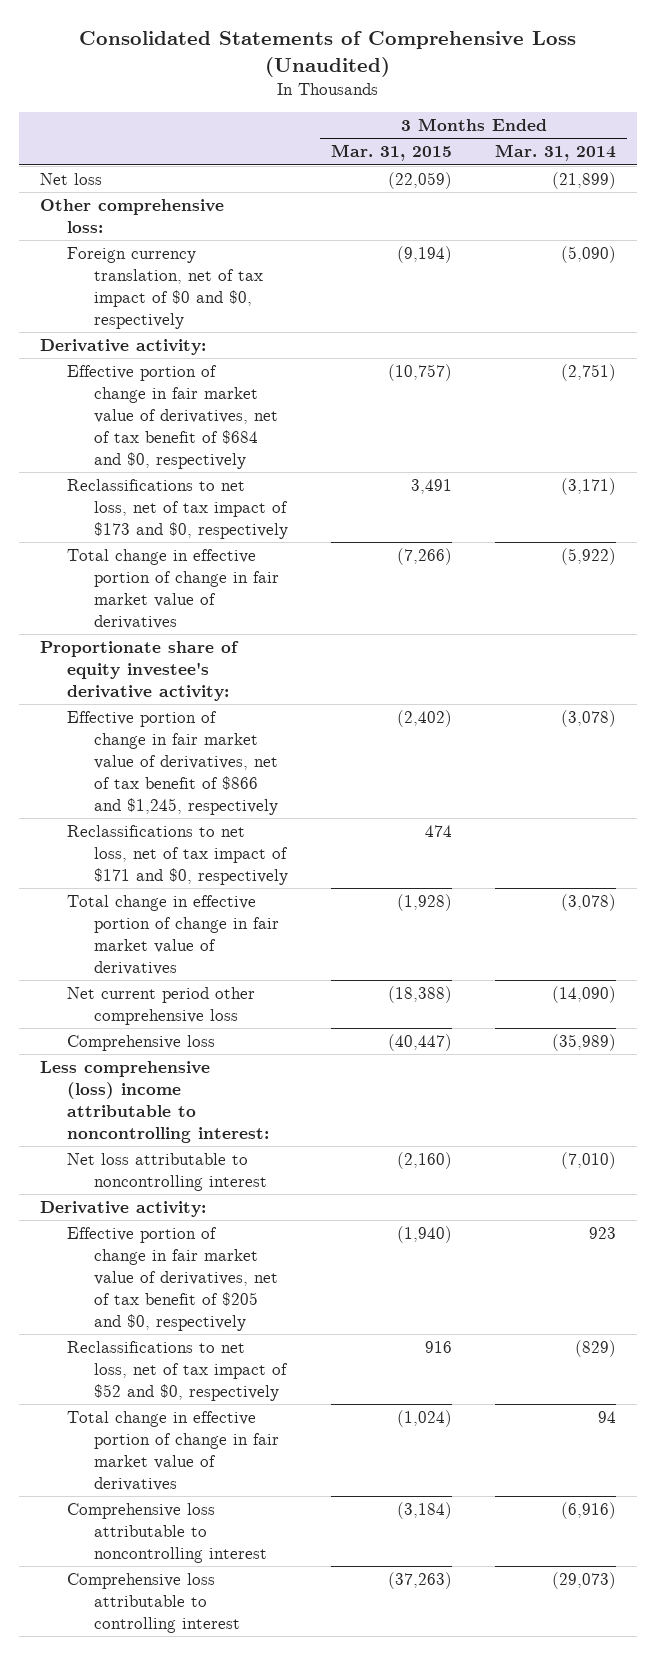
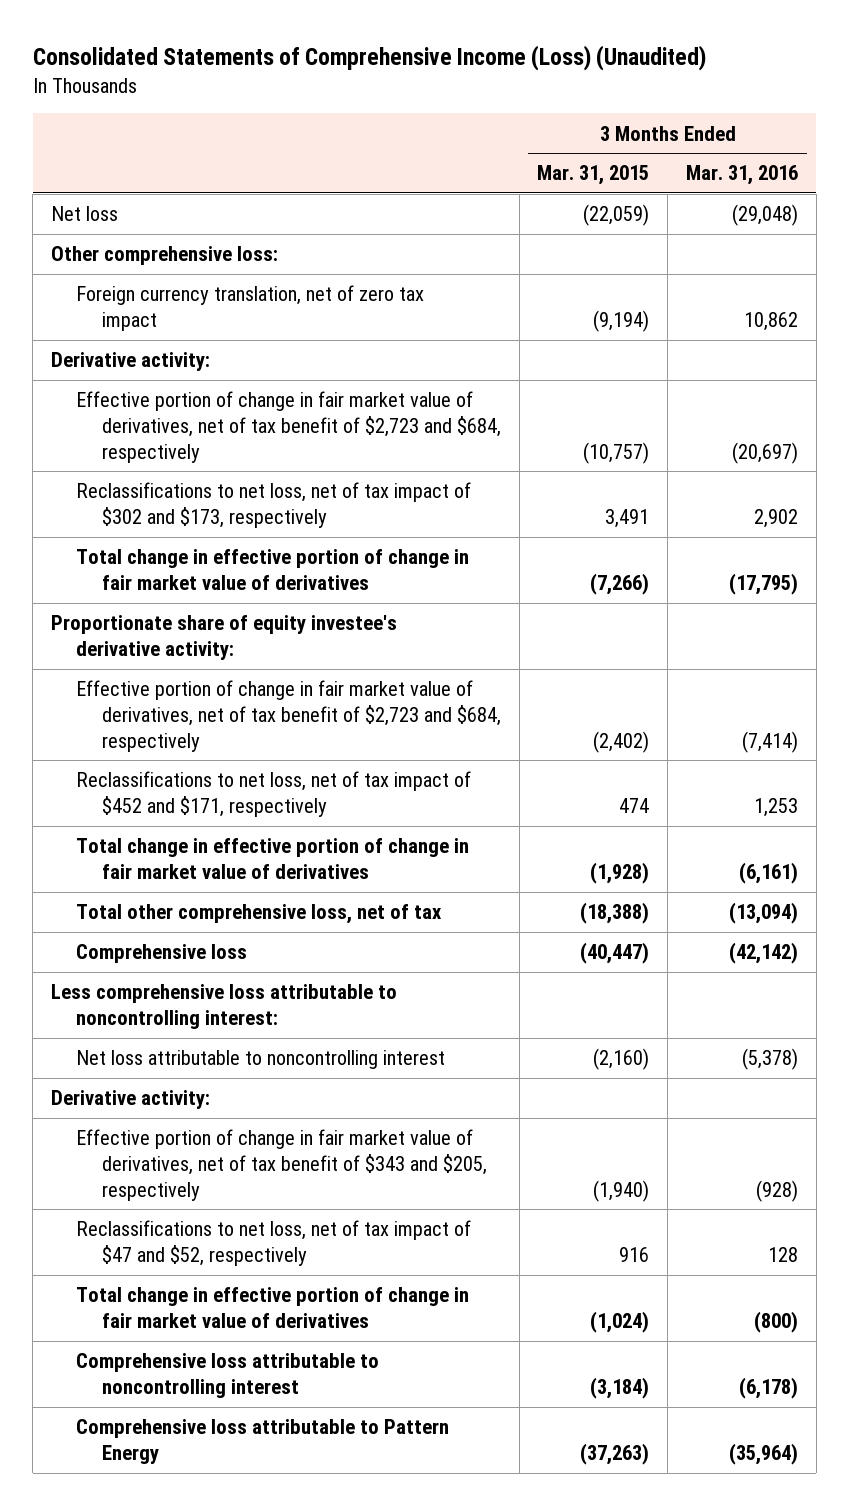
[79,31,577,77] Consolidated Statements of Comprehensive Loss (Unaudited) -> [32,44,706,71] Consolidated Statements of Comprehensive Income (Loss) (Unaudited)
[494,144,616,162] Mar. 31, 2014 -> none
none -> [685,165,798,186] Mar. 31, 2016
[67,247,264,330] Foreign currency translation, net of tax impact of $0 and $0, respectively -> [76,285,425,332] Foreign currency translation, net of zero tax impact
[67,365,279,470] Effective portion of change in fair market value of derivatives, net of tax benefit of $684 and $0, respectively -> [76,391,501,463] Effective portion of change in fair market value of derivatives, net of tax benefit of $2,723 and $684, respectively
[67,479,289,540] Reclassifications to net loss, net of tax impact of $173 and $0, respectively -> [76,482,472,529] Reclassifications to net loss, net of tax impact of $302 and $173, respectively
[67,711,279,816] Effective portion of change in fair market value of derivatives, net of tax benefit of $866 and $1,245, respectively -> [76,680,501,752] Effective portion of change in fair market value of derivatives, net of tax benefit of $2,723 and $684, respectively
[67,825,289,886] Reclassifications to net loss, net of tax impact of $171 and $0, respectively -> [76,771,472,818] Reclassifications to net loss, net of tax impact of $452 and $171, respectively
[67,987,256,1026] Net current period other comprehensive loss -> [76,904,443,925] Total other comprehensive loss, net of tax
[40,1061,270,1144] Less comprehensive (loss) income attributable to noncontrolling interest: -> [51,984,398,1030] Less comprehensive loss attributable to noncontrolling interest:
[67,1227,279,1332] Effective portion of change in fair market value of derivatives, net of tax benefit of $205 and $0, respectively -> [76,1129,487,1201] Effective portion of change in fair market value of derivatives, net of tax benefit of $343 and $205, respectively
[67,1341,289,1402] Reclassifications to net loss, net of tax impact of $52 and $0, respectively -> [76,1220,472,1267] Reclassifications to net loss, net of tax impact of $47 and $52, respectively
[67,1573,241,1634] Comprehensive loss attributable to controlling interest -> [76,1419,450,1465] Comprehensive loss attributable to Pattern Energy

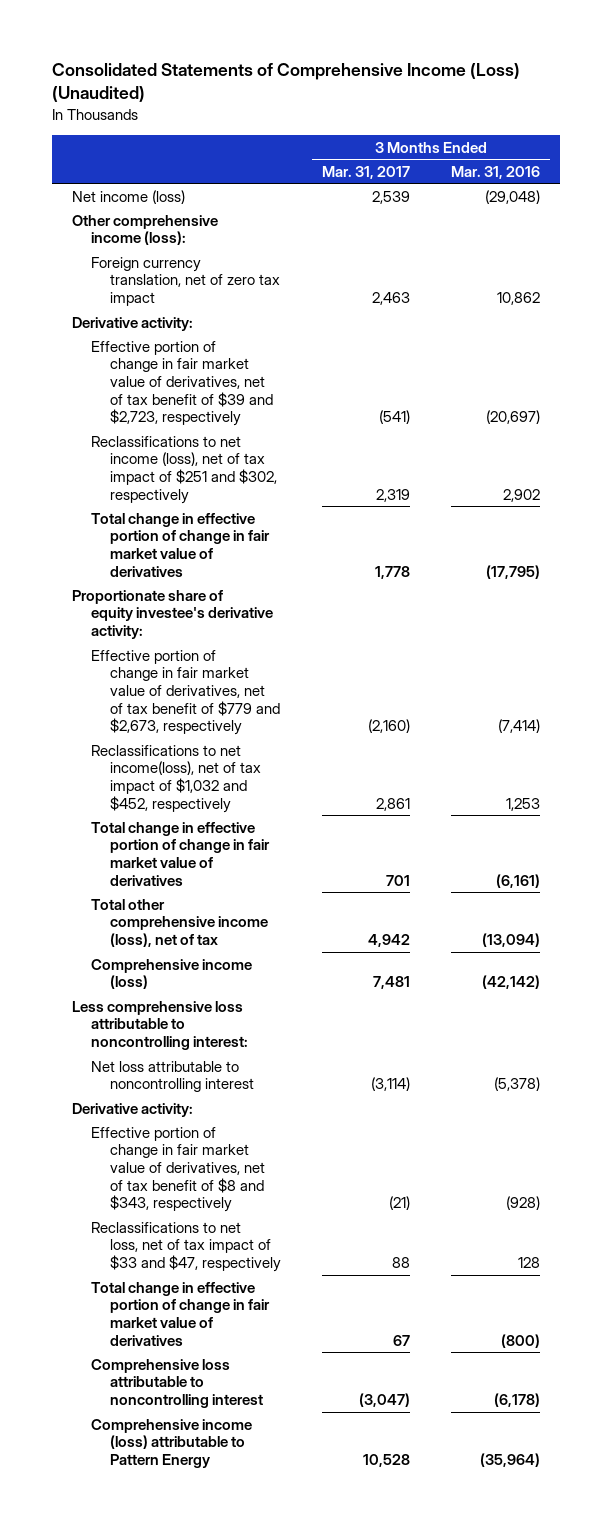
[537,165,650,186] Mar. 31, 2015 -> none
none -> [321,165,410,179] Mar. 31, 2017
[51,206,119,222] Net loss -> [72,189,186,204] Net income (loss)
[51,246,279,266] Other comprehensive loss: -> [72,214,219,246] Other comprehensive income (loss):
[76,391,501,463] Effective portion of change in fair market value of derivatives, net of tax benefit of $2,723 and $684, respectively -> [91,340,274,427] Effective portion of change in fair market value of derivatives, net of tax benefit of $39 and $2,723, respectively
[76,482,472,529] Reclassifications to net loss, net of tax impact of $302 and $173, respectively -> [91,435,278,504] Reclassifications to net income (loss), net of tax impact of $251 and $302, respectively
[76,680,501,752] Effective portion of change in fair market value of derivatives, net of tax benefit of $2,723 and $684, respectively -> [91,649,281,736] Effective portion of change in fair market value of derivatives, net of tax benefit of $779 and $2,673, respectively
[76,771,472,818] Reclassifications to net loss, net of tax impact of $452 and $171, respectively -> [91,744,262,813] Reclassifications to net income(loss), net of tax impact of $1,032 and $452, respectively
[76,904,443,925] Total other comprehensive loss, net of tax -> [91,898,269,947] Total other comprehensive income (loss), net of tax
[76,944,248,964] Comprehensive loss -> [91,958,253,990] Comprehensive income (loss)
[76,1129,487,1201] Effective portion of change in fair market value of derivatives, net of tax benefit of $343 and $205, respectively -> [91,1126,266,1213] Effective portion of change in fair market value of derivatives, net of tax benefit of $8 and $343, respectively
[76,1220,472,1267] Reclassifications to net loss, net of tax impact of $47 and $52, respectively -> [91,1221,282,1272] Reclassifications to net loss, net of tax impact of $33 and $47, respectively
[76,1419,450,1465] Comprehensive loss attributable to Pattern Energy -> [91,1418,253,1468] Comprehensive income (loss) attributable to Pattern Energy

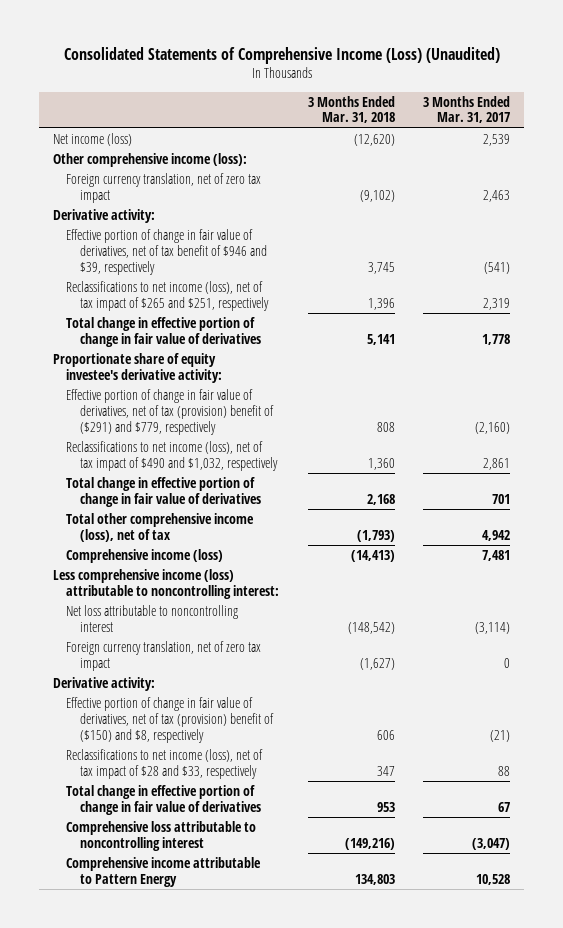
[450,165,540,179] Mar. 31, 2016 -> none
none -> [307,95,395,124] 3 Months Ended Mar. 31, 2018
[91,340,274,427] Effective portion of change in fair market value of derivatives, net of tax benefit of $39 and $2,723, respectively -> [66,228,267,275] Effective portion of change in fair value of derivatives, net of tax benefit of $946 and $39, respectively
[91,435,278,504] Reclassifications to net income (loss), net of tax impact of $251 and $302, respectively -> [66,280,269,311] Reclassifications to net income (loss), net of tax impact of $265 and $251, respectively
[91,512,271,577] Total change in effective portion of change in fair market value of derivatives -> [66,316,261,347] Total change in effective portion of change in fair value of derivatives
[91,649,281,736] Effective portion of change in fair market value of derivatives, net of tax benefit of $779 and $2,673, respectively -> [66,388,274,435] Effective portion of change in fair value of derivatives, net of tax (provision) benefit of ($291) and $779, respectively
[91,744,262,813] Reclassifications to net income(loss), net of tax impact of $1,032 and $452, respectively -> [66,440,278,471] Reclassifications to net income (loss), net of tax impact of $490 and $1,032, respectively
[91,821,271,886] Total change in effective portion of change in fair market value of derivatives -> [66,476,261,507] Total change in effective portion of change in fair value of derivatives
[72,1000,249,1050] Less comprehensive loss attributable to noncontrolling interest: -> [53,568,280,599] Less comprehensive income (loss) attributable to noncontrolling interest:
none -> [66,640,262,671] Foreign currency translation, net of zero tax impact
[91,1126,266,1213] Effective portion of change in fair market value of derivatives, net of tax benefit of $8 and $343, respectively -> [66,696,274,743] Effective portion of change in fair value of derivatives, net of tax (provision) benefit of ($150) and $8, respectively
[91,1221,282,1272] Reclassifications to net loss, net of tax impact of $33 and $47, respectively -> [66,748,264,779] Reclassifications to net income (loss), net of tax impact of $28 and $33, respectively
[91,1281,271,1346] Total change in effective portion of change in fair market value of derivatives -> [66,784,261,815] Total change in effective portion of change in fair value of derivatives
[91,1418,253,1468] Comprehensive income (loss) attributable to Pattern Energy -> [66,856,262,887] Comprehensive income attributable to Pattern Energy

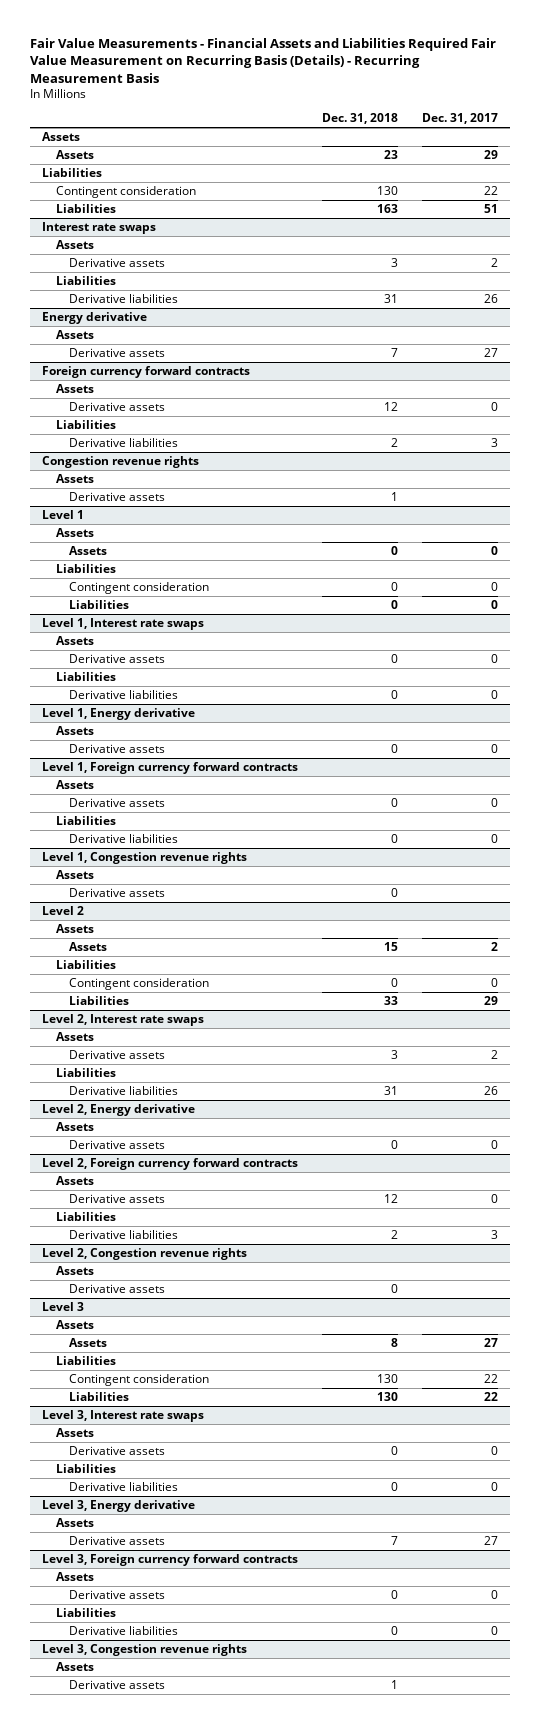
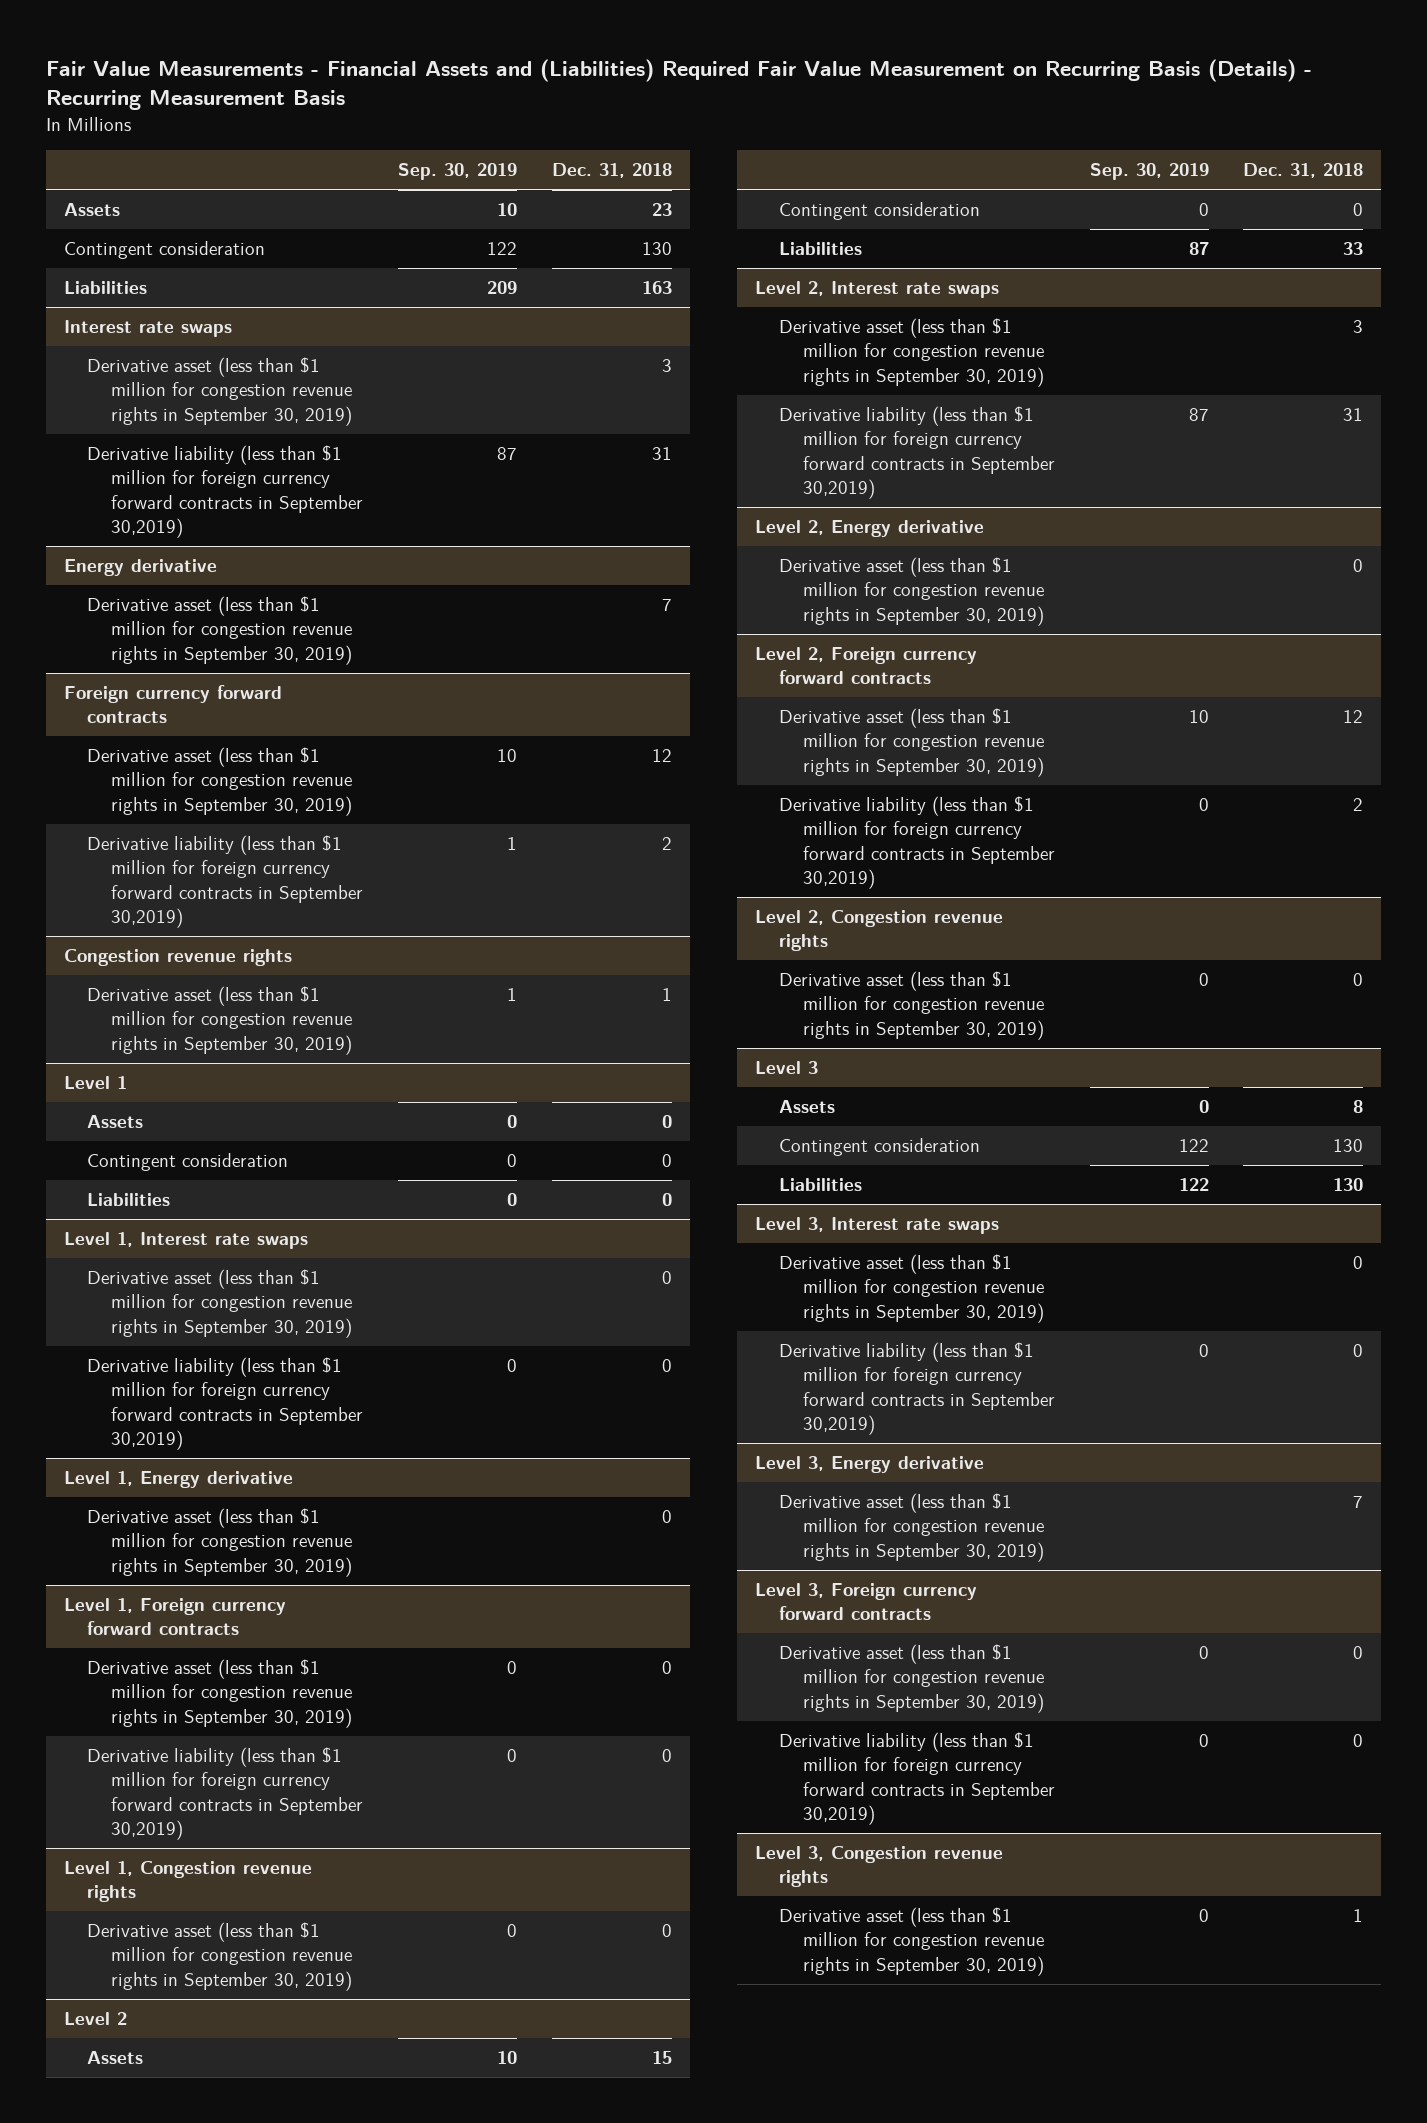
[30,37,497,83] Fair Value Measurements - Financial Assets and Liabilities Required Fair Value Measurement on Recurring Basis (Details) - Recurring Measurement Basis -> [46,58,1313,111] Fair Value Measurements - Financial Assets and (Liabilities) Required Fair Value Measurement on Recurring Basis (Details) - Recurring Measurement Basis
[422,113,499,125] Dec. 31, 2017 -> none
none -> [398,163,518,181] Sep. 30, 2019
[42,131,81,141] Assets -> none
[42,167,103,177] Liabilities -> none
[55,239,94,249] Assets -> none
[55,275,116,285] Liabilities -> none
[68,257,165,267] Derivative assets -> [87,357,353,426] Derivative asset (less than $1 million for congestion revenue rights in September 30, 2019)
[68,293,178,303] Derivative liabilities -> [87,445,364,538] Derivative liability (less than $1 million for foreign currency forward contracts in September 30,2019)
[55,329,94,339] Assets -> none
[68,347,165,357] Derivative assets -> [87,596,353,665] Derivative asset (less than $1 million for congestion revenue rights in September 30, 2019)
[55,383,94,393] Assets -> none
[55,419,116,429] Liabilities -> none
[68,401,165,411] Derivative assets -> [87,747,353,816] Derivative asset (less than $1 million for congestion revenue rights in September 30, 2019)
[68,437,178,447] Derivative liabilities -> [87,835,364,928] Derivative liability (less than $1 million for foreign currency forward contracts in September 30,2019)
[55,473,94,483] Assets -> none
[68,491,165,501] Derivative assets -> [87,986,353,1055] Derivative asset (less than $1 million for congestion revenue rights in September 30, 2019)
[55,527,94,537] Assets -> none
[55,563,116,573] Liabilities -> none
[55,635,94,645] Assets -> none
[55,671,116,681] Liabilities -> none
[68,653,165,663] Derivative assets -> [87,1269,353,1338] Derivative asset (less than $1 million for congestion revenue rights in September 30, 2019)
[68,689,178,699] Derivative liabilities -> [87,1357,364,1450] Derivative liability (less than $1 million for foreign currency forward contracts in September 30,2019)
[55,725,94,735] Assets -> none
[68,743,165,753] Derivative assets -> [87,1508,353,1577] Derivative asset (less than $1 million for congestion revenue rights in September 30, 2019)
[55,779,94,789] Assets -> none
[55,815,116,825] Liabilities -> none
[68,797,165,807] Derivative assets -> [87,1659,353,1728] Derivative asset (less than $1 million for congestion revenue rights in September 30, 2019)
[68,833,178,843] Derivative liabilities -> [87,1747,364,1840] Derivative liability (less than $1 million for foreign currency forward contracts in September 30,2019)
[55,869,94,879] Assets -> none
[68,887,165,897] Derivative assets -> [87,1922,353,1991] Derivative asset (less than $1 million for congestion revenue rights in September 30, 2019)
[55,923,94,933] Assets -> none
[55,959,116,969] Liabilities -> none
[55,1031,94,1041] Assets -> none
[55,1067,116,1077] Liabilities -> none
[68,1049,165,1059] Derivative assets -> [778,318,1044,387] Derivative asset (less than $1 million for congestion revenue rights in September 30, 2019)
[68,1085,178,1095] Derivative liabilities -> [778,406,1055,499] Derivative liability (less than $1 million for foreign currency forward contracts in September 30,2019)
[55,1121,94,1131] Assets -> none
[68,1139,165,1149] Derivative assets -> [778,557,1044,626] Derivative asset (less than $1 million for congestion revenue rights in September 30, 2019)
[55,1175,94,1185] Assets -> none
[55,1211,116,1221] Liabilities -> none
[68,1193,165,1203] Derivative assets -> [778,708,1044,777] Derivative asset (less than $1 million for congestion revenue rights in September 30, 2019)
[68,1229,178,1239] Derivative liabilities -> [778,796,1055,889] Derivative liability (less than $1 million for foreign currency forward contracts in September 30,2019)
[55,1265,94,1275] Assets -> none
[68,1283,165,1293] Derivative assets -> [778,971,1044,1040] Derivative asset (less than $1 million for congestion revenue rights in September 30, 2019)
[55,1319,94,1329] Assets -> none
[55,1355,116,1365] Liabilities -> none
[55,1427,94,1437] Assets -> none
[55,1463,116,1473] Liabilities -> none
[68,1445,165,1455] Derivative assets -> [778,1254,1044,1323] Derivative asset (less than $1 million for congestion revenue rights in September 30, 2019)
[68,1481,178,1491] Derivative liabilities -> [778,1342,1055,1435] Derivative liability (less than $1 million for foreign currency forward contracts in September 30,2019)
[55,1517,94,1527] Assets -> none
[68,1535,165,1545] Derivative assets -> [778,1493,1044,1562] Derivative asset (less than $1 million for congestion revenue rights in September 30, 2019)
[55,1571,94,1581] Assets -> none
[55,1607,116,1617] Liabilities -> none
[68,1589,165,1599] Derivative assets -> [778,1644,1044,1713] Derivative asset (less than $1 million for congestion revenue rights in September 30, 2019)
[68,1625,178,1635] Derivative liabilities -> [778,1732,1055,1825] Derivative liability (less than $1 million for foreign currency forward contracts in September 30,2019)
[55,1661,94,1671] Assets -> none
[68,1679,165,1689] Derivative assets -> [778,1907,1044,1976] Derivative asset (less than $1 million for congestion revenue rights in September 30, 2019)

